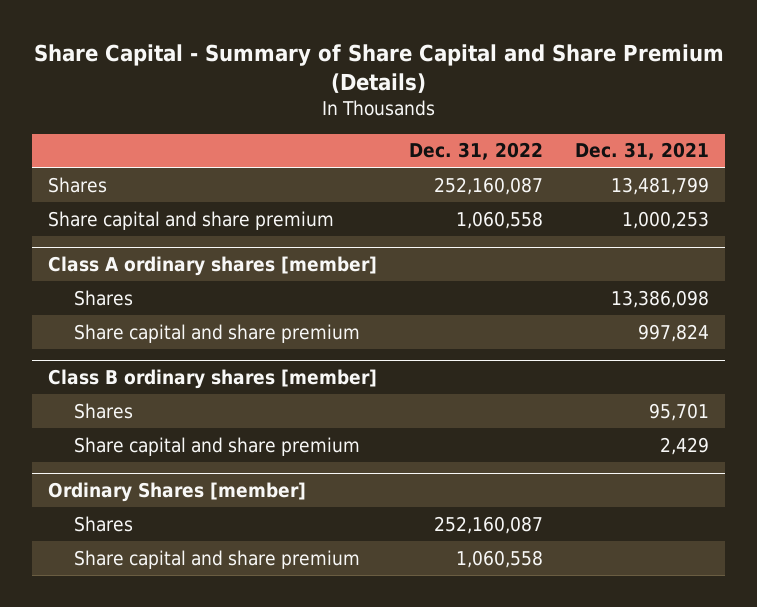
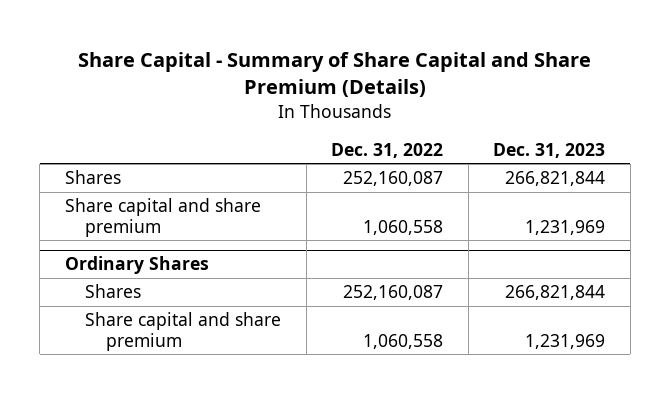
[575,142,710,161] Dec. 31, 2021 -> none
none -> [493,142,606,158] Dec. 31, 2023
[47,256,377,277] Class A ordinary shares [member] -> none
[73,289,133,306] Shares -> none
[73,323,360,343] Share capital and share premium -> none
[47,369,377,390] Class B ordinary shares [member] -> none
[73,402,133,419] Shares -> none
[73,436,360,456] Share capital and share premium -> none
[47,482,306,503] Ordinary Shares [member] -> [64,256,209,275] Ordinary Shares

